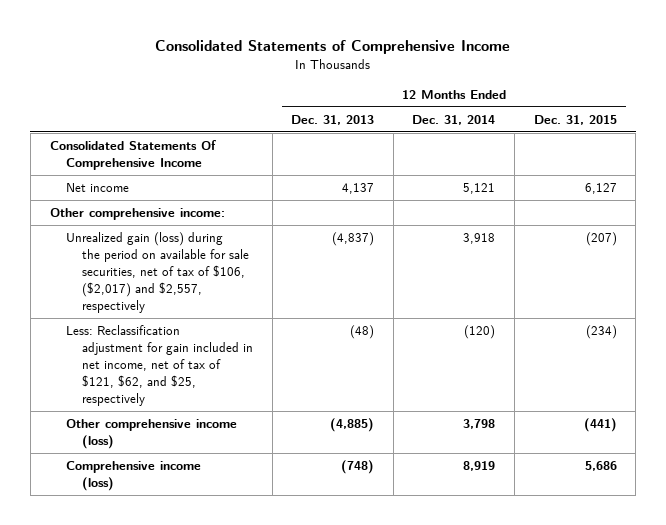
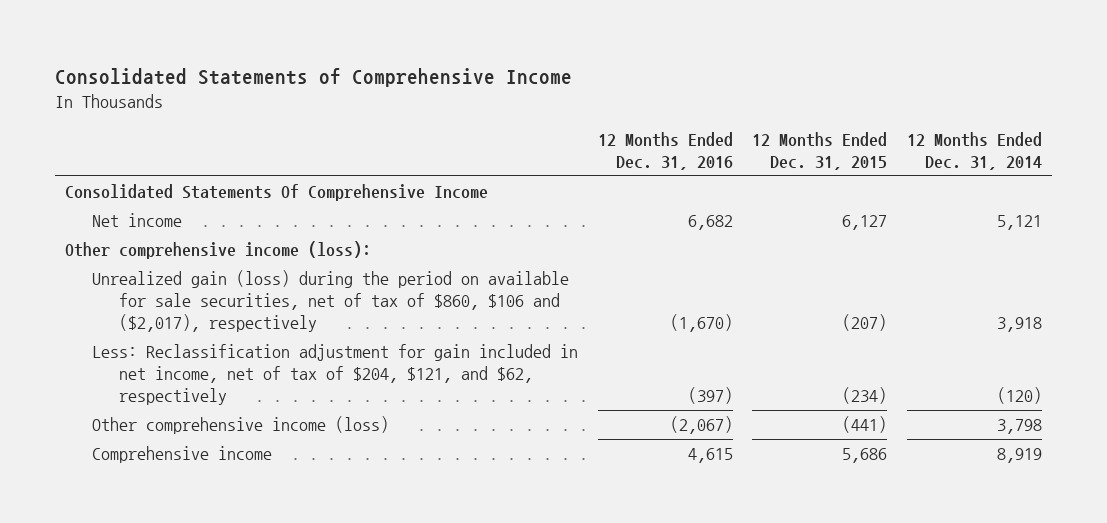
[291,114,375,125] Dec. 31, 2013 -> none
none -> [597,132,733,171] 12 Months Ended Dec. 31, 2016
[49,208,225,221] Other comprehensive income: -> [65,241,372,260] Other comprehensive income (loss):
[65,232,250,313] Unrealized gain (loss) during the period on available for sale securities, net of tax of $106, ($2,017) and $2,557, respectively -> [92,270,570,332] Unrealized gain (loss) during the period on available for sale securities, net of tax of $860, $106 and ($2,017), respectively
[65,325,254,406] Less: Reclassification adjustment for gain included in net income, net of tax of $121, $62, and $25, respectively -> [92,344,579,405] Less: Reclassification adjustment for gain included in net income, net of tax of $204, $121, and $62, respectively
[65,461,201,491] Comprehensive income (loss) -> [92,446,273,464] Comprehensive income

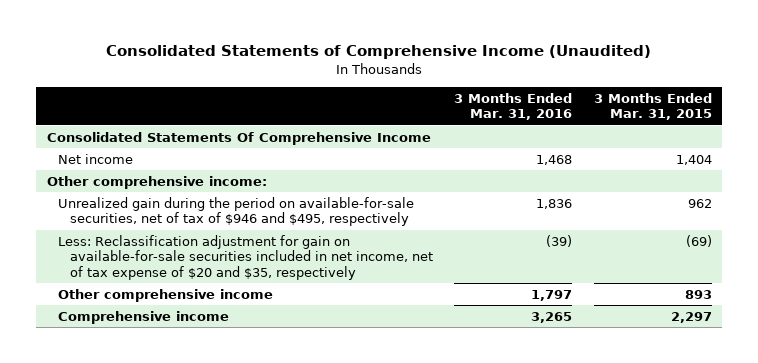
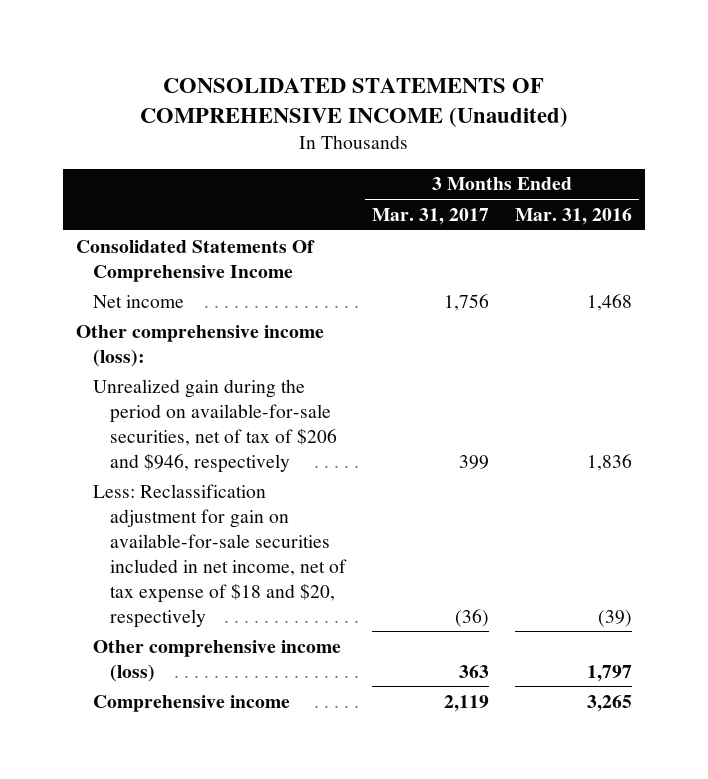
[106,45,652,60] Consolidated Statements of Comprehensive Income (Unaudited) -> [140,78,569,128] CONSOLIDATED STATEMENTS OF COMPREHENSIVE INCOME (Unaudited)
[593,92,712,121] 3 Months Ended Mar. 31, 2015 -> none
none -> [371,207,489,225] Mar. 31, 2017
[46,176,267,190] Other comprehensive income: -> [76,324,325,367] Other comprehensive income (loss):
[58,197,415,227] Unrealized gain during the period on available-for-sale securities, net of tax of $946 and $495, respectively -> [92,378,337,473] Unrealized gain during the period on available-for-sale securities, net of tax of $206 and $946, respectively
[58,235,433,280] Less: Reclassification adjustment for gain on available-for-sale securities included in net income, net of tax expense of $20 and $35, respectively -> [92,483,347,628] Less: Reclassification adjustment for gain on available-for-sale securities included in net income, net of tax expense of $18 and $20, respectively
[58,289,274,303] Other comprehensive income -> [92,639,341,682] Other comprehensive income (loss)

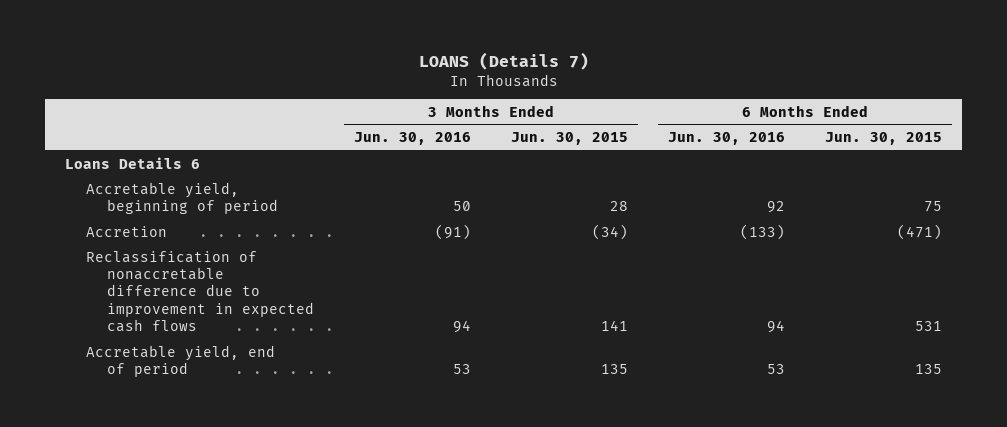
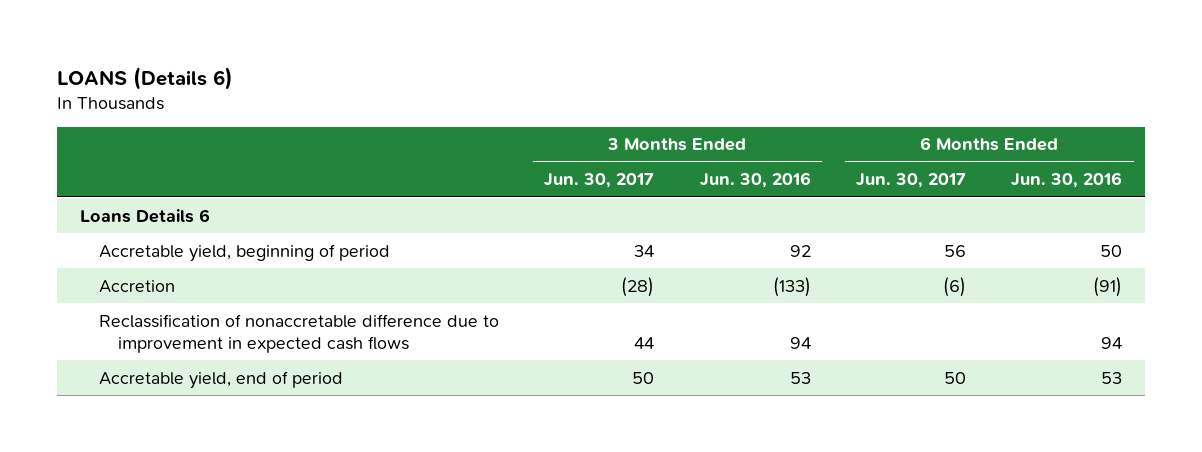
[418,51,589,70] LOANS (Details 7) -> [57,66,234,90] LOANS (Details 6)
[510,132,628,146] Jun. 30, 2015 -> none
[824,132,942,146] Jun. 30, 2015 -> none
none -> [544,173,655,189] Jun. 30, 2017
none -> [855,173,966,189] Jun. 30, 2017
[453,200,472,211] 50 -> [789,244,811,257] 92
[766,200,785,213] 92 -> [1100,244,1123,257] 50
[435,223,472,240] (91) -> [772,276,811,297] (133)
[739,223,785,240] (133) -> [1093,276,1123,297] (91)

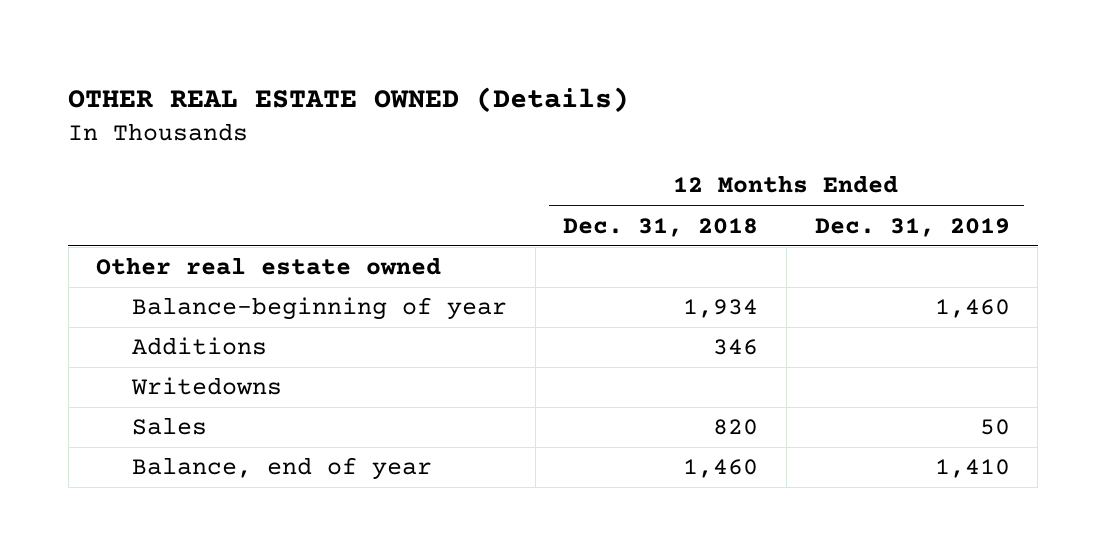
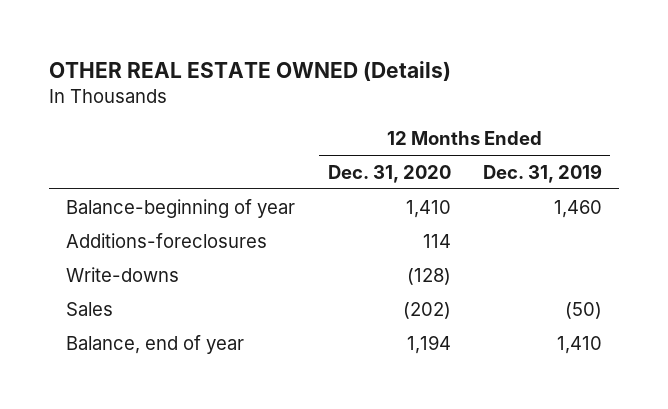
[563,217,759,237] Dec. 31, 2018 -> none
none -> [327,164,451,183] Dec. 31, 2020
[96,257,442,276] Other real estate owned -> none
[132,337,268,356] Additions -> [65,232,267,248] Additions-foreclosures
[131,377,283,396] Writedowns -> [65,266,179,282] Write-downs
[979,419,1010,436] 50 -> [565,301,603,319] (50)

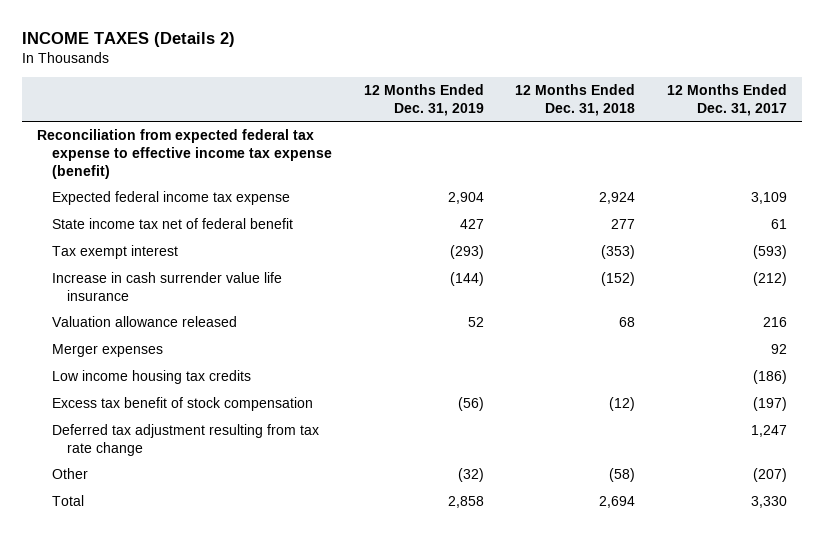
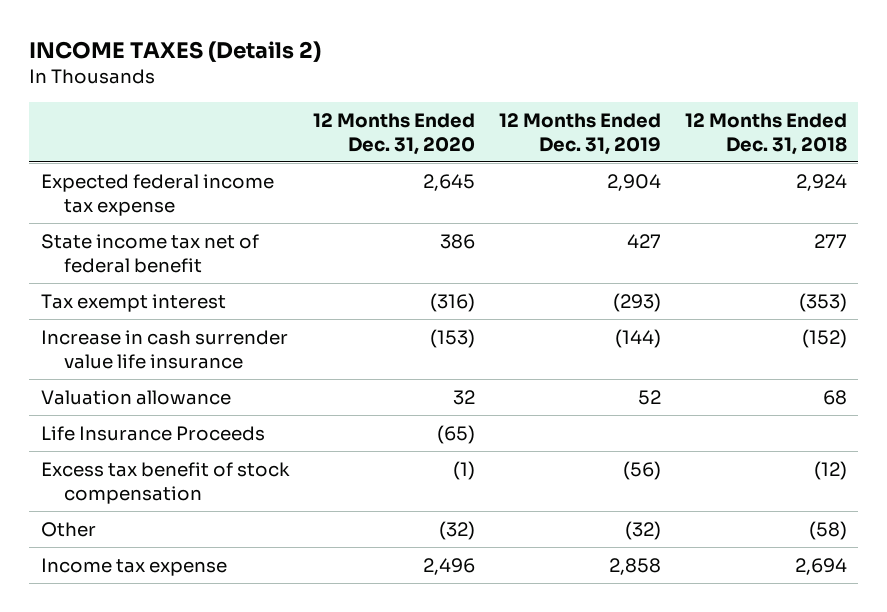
[666,84,787,116] 12 Months Ended Dec. 31, 2017 -> none
none -> [313,112,476,155] 12 Months Ended Dec. 31, 2020
[37,129,333,179] Reconciliation from expected federal tax expense to effective income tax expense (benefit) -> none
[52,370,252,385] Low income housing tax credits -> none
[52,316,238,328] Valuation allowance released -> [40,389,231,405] Valuation allowance
[52,344,164,358] Merger expenses -> [40,425,265,441] Life Insurance Proceeds
[52,424,320,456] Deferred tax adjustment resulting from tax rate change -> none
[52,495,85,507] Total -> [40,557,227,576] Income tax expense

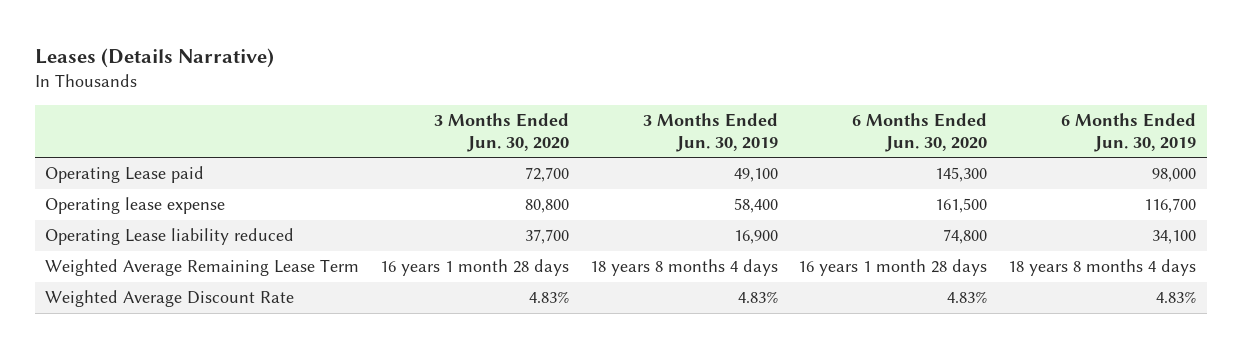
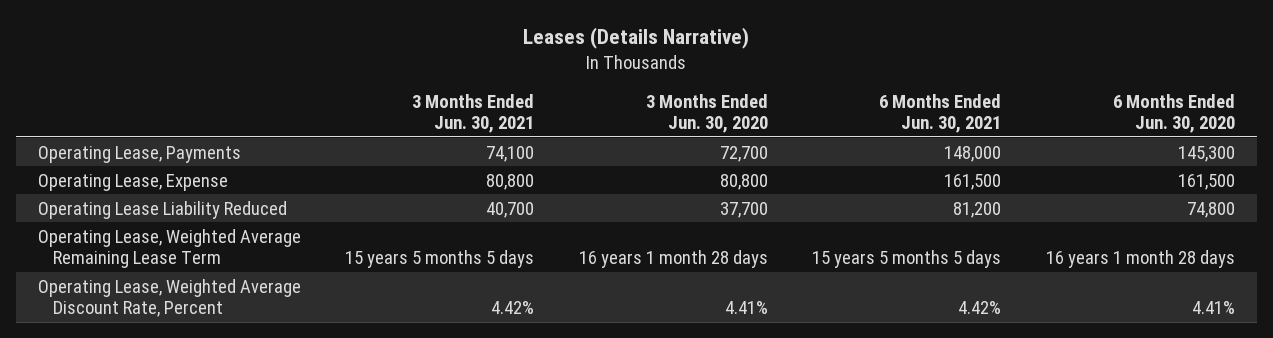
[642,113,778,152] 3 Months Ended Jun. 30, 2019 -> none
[1061,113,1197,152] 6 Months Ended Jun. 30, 2019 -> none
none -> [412,93,535,134] 3 Months Ended Jun. 30, 2021
none -> [879,93,1002,134] 6 Months Ended Jun. 30, 2021
[45,166,205,184] Operating Lease paid -> [37,145,241,163] Operating Lease, Payments
[45,197,226,215] Operating lease expense -> [37,173,228,191] Operating Lease, Expense
[45,228,295,246] Operating Lease liability reduced -> [37,200,287,219] Operating Lease Liability Reduced
[45,259,360,277] Weighted Average Remaining Lease Term -> [37,228,301,268] Operating Lease, Weighted Average Remaining Lease Term
[45,290,295,308] Weighted Average Discount Rate -> [37,278,301,317] Operating Lease, Weighted Average Discount Rate, Percent
[528,291,569,304] 4.83% -> [724,300,768,314] 4.41%
[947,291,988,304] 4.83% -> [1191,300,1235,314] 4.41%

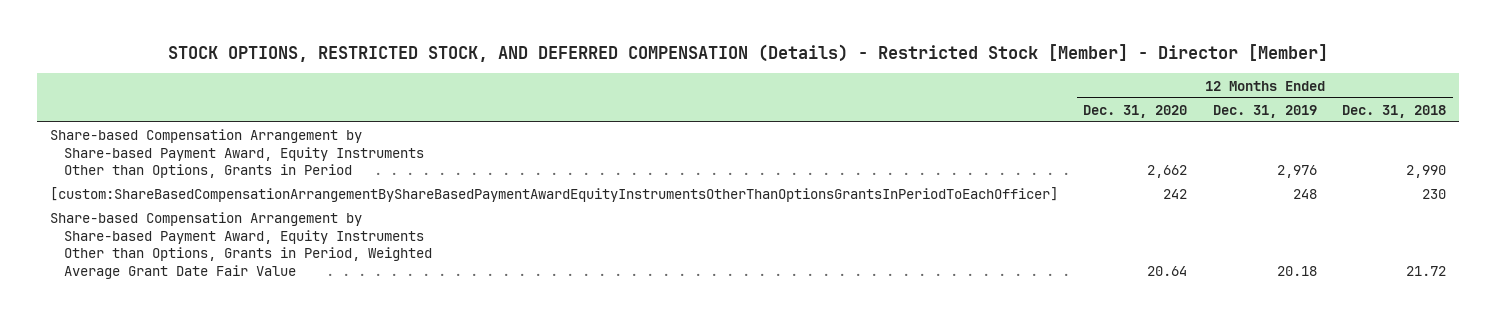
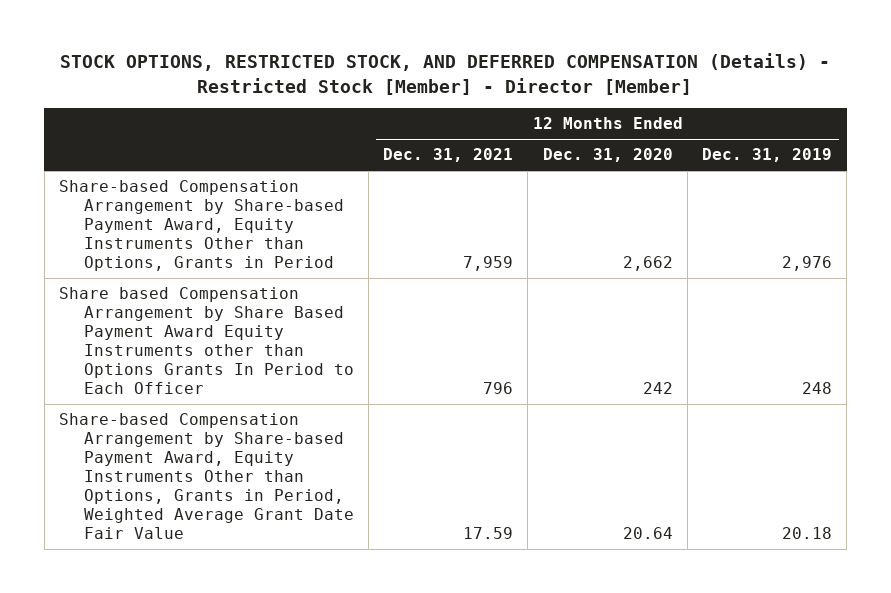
[1342,104,1447,118] Dec. 31, 2018 -> none
none -> [383,148,514,163] Dec. 31, 2021
[49,187,1058,203] [custom:ShareBasedCompensationArrangementByShareBasedPaymentAwardEquityInstrumentsOtherThanOptionsGrantsInPeriodToEachOfficer] -> [58,287,354,395] Share based Compensation Arrangement by Share Based Payment Award Equity Instruments other than Options Grants In Period to Each Officer

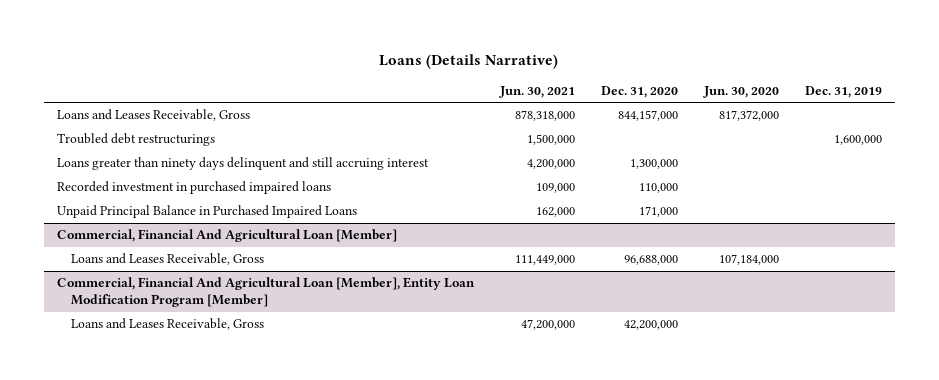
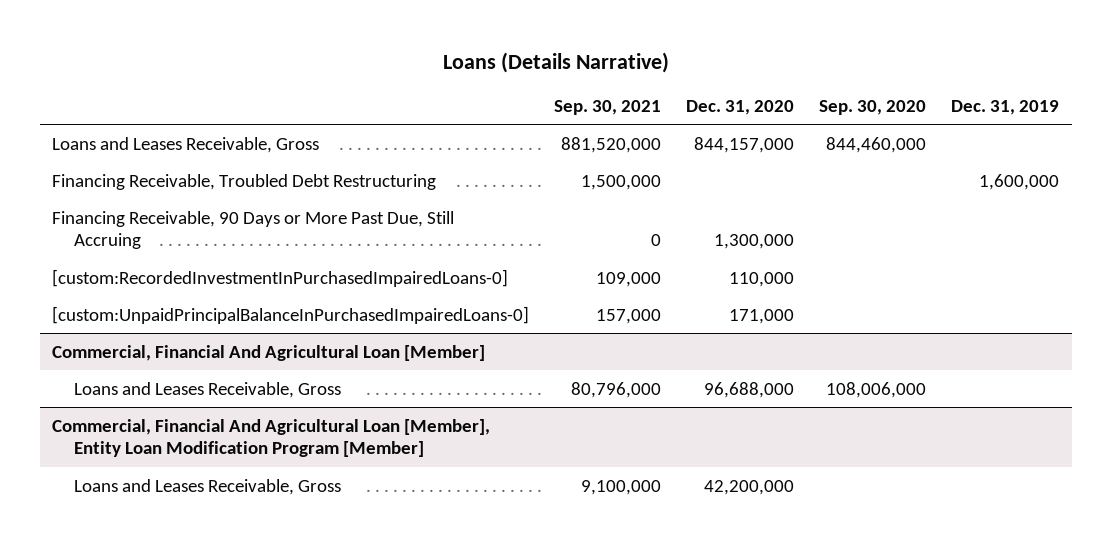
[498,85,575,98] Jun. 30, 2021 -> none
[702,85,779,98] Jun. 30, 2020 -> none
none -> [554,100,662,116] Sep. 30, 2021
none -> [819,100,927,116] Sep. 30, 2020
[56,133,215,147] Troubled debt restructurings -> [52,173,437,190] Financing Receivable, Troubled Debt Restructuring
[56,157,429,171] Loans greater than ninety days delinquent and still accruing interest -> [52,210,455,250] Financing Receivable, 90 Days or More Past Due, Still Accruing
[56,181,331,195] Recorded investment in purchased impaired loans -> [52,268,509,287] [custom:RecordedInvestmentInPurchasedImpairedLoans-0]
[56,205,357,219] Unpaid Principal Balance in Purchased Impaired Loans -> [52,305,530,324] [custom:UnpaidPrincipalBalanceInPurchasedImpairedLoans-0]

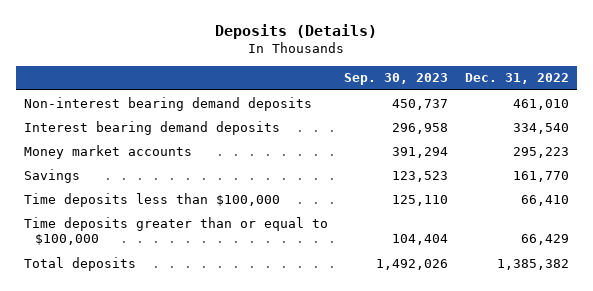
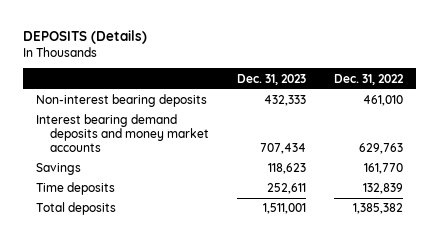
[215,23,378,39] Deposits (Details) -> [22,29,147,44] DEPOSITS (Details)
[344,73,449,86] Sep. 30, 2023 -> none
none -> [237,73,307,85] Dec. 31, 2023
[23,144,192,159] Money market accounts -> none
[23,96,312,111] Non-interest bearing demand deposits -> [36,94,208,108] Non-interest bearing deposits
[23,120,280,135] Interest bearing demand deposits -> [36,114,210,152] Interest bearing demand deposits and money market accounts
[512,122,569,134] 334,540 -> [358,142,403,154] 629,763
[23,192,280,207] Time deposits less than $100,000 -> none
[23,216,328,246] Time deposits greater than or equal to $100,000 -> none
none -> [36,182,116,196] Time deposits

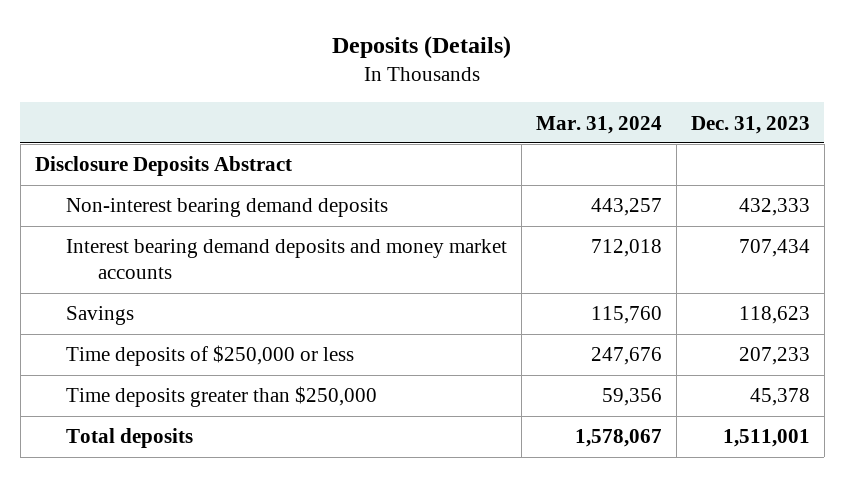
[22,29,147,44] DEPOSITS (Details) -> [332,35,512,59] Deposits (Details)
[333,73,404,85] Dec. 31, 2022 -> none
none -> [536,115,663,134] Mar. 31, 2024
none -> [34,156,292,177] Disclosure Deposits Abstract
[36,94,208,108] Non-interest bearing deposits -> [66,198,389,218] Non-interest bearing demand deposits
[36,182,116,196] Time deposits -> none
none -> [66,345,355,367] Time deposits of $250,000 or less
none -> [66,386,378,408] Time deposits greater than $250,000

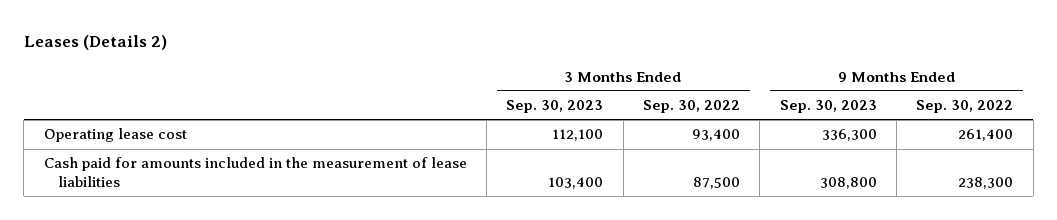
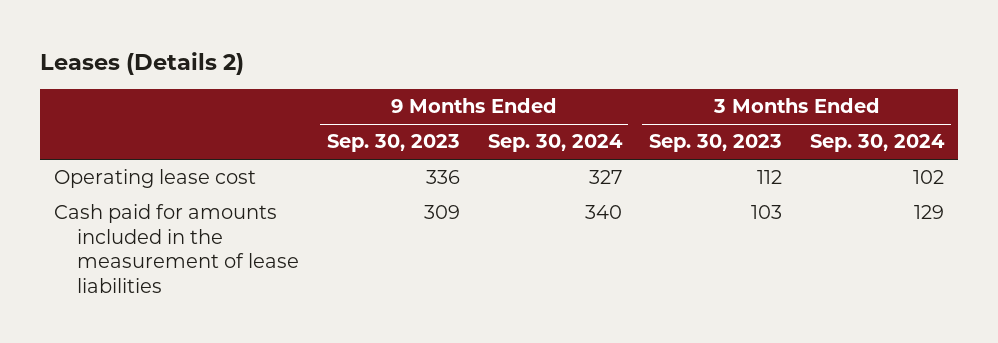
[643,100,741,114] Sep. 30, 2022 -> none
[916,100,1014,114] Sep. 30, 2022 -> none
none -> [487,134,623,153] Sep. 30, 2024
none -> [810,134,946,153] Sep. 30, 2024
[552,129,604,142] 112,100 -> [757,170,783,185] 112
[821,129,877,142] 336,300 -> [425,170,460,185] 336
[548,177,604,190] 103,400 -> [751,205,783,220] 103
[819,177,877,190] 308,800 -> [423,205,460,220] 309

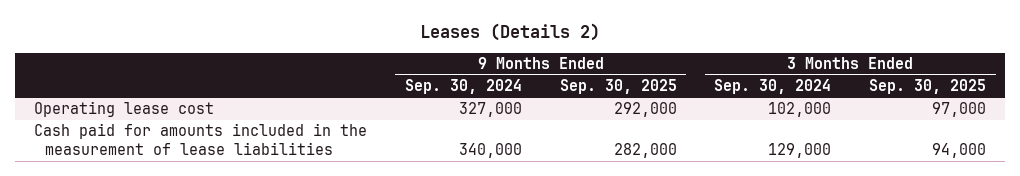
[326,134,460,153] Sep. 30, 2023 -> none
[649,134,783,153] Sep. 30, 2023 -> none
none -> [559,79,677,95] Sep. 30, 2025
none -> [869,79,987,95] Sep. 30, 2025
[588,170,622,185] 327 -> [458,102,522,118] 327,000
[913,170,945,185] 102 -> [768,102,832,118] 102,000
[584,205,622,220] 340 -> [458,142,522,158] 340,000
[914,205,945,220] 129 -> [768,142,832,158] 129,000

